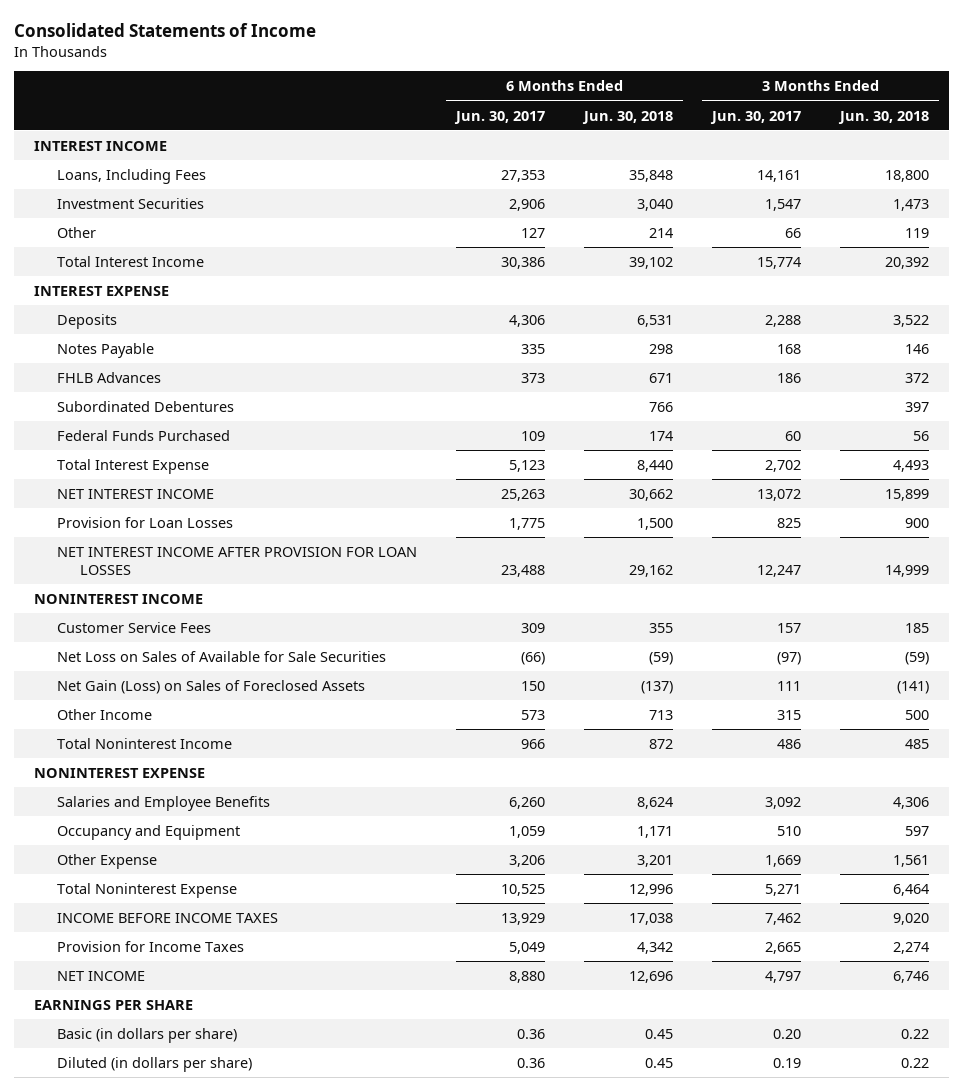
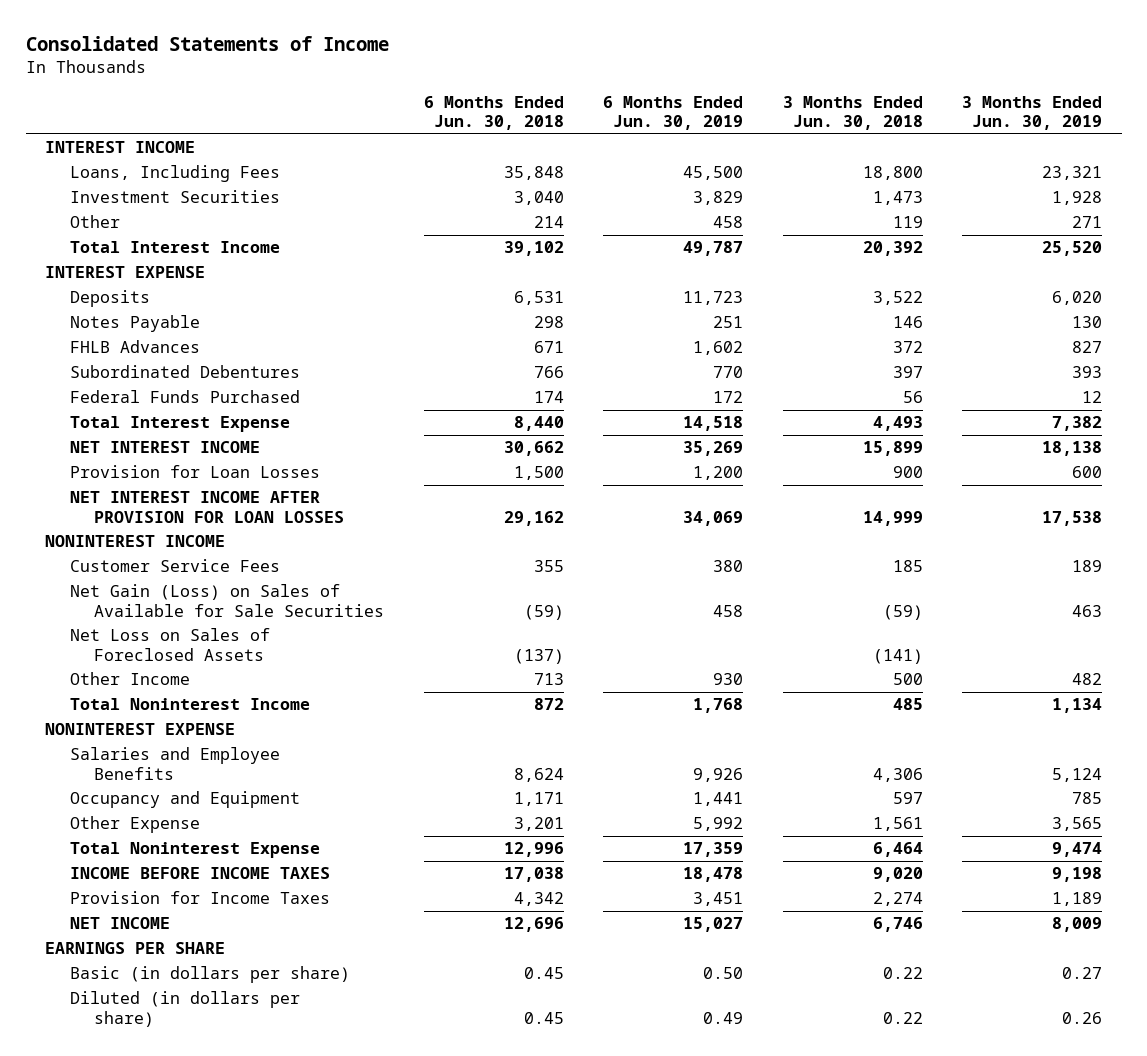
[453,110,545,124] Jun. 30, 2017 -> none
[710,110,802,124] Jun. 30, 2017 -> none
none -> [603,95,744,131] 6 Months Ended Jun. 30, 2019
none -> [961,95,1102,131] 3 Months Ended Jun. 30, 2019
[56,650,386,662] Net Loss on Sales of Available for Sale Securities -> [69,584,385,617] Net Gain (Loss) on Sales of Available for Sale Securities
[56,679,365,694] Net Gain (Loss) on Sales of Foreclosed Assets -> [69,628,270,661] Net Loss on Sales of Foreclosed Assets

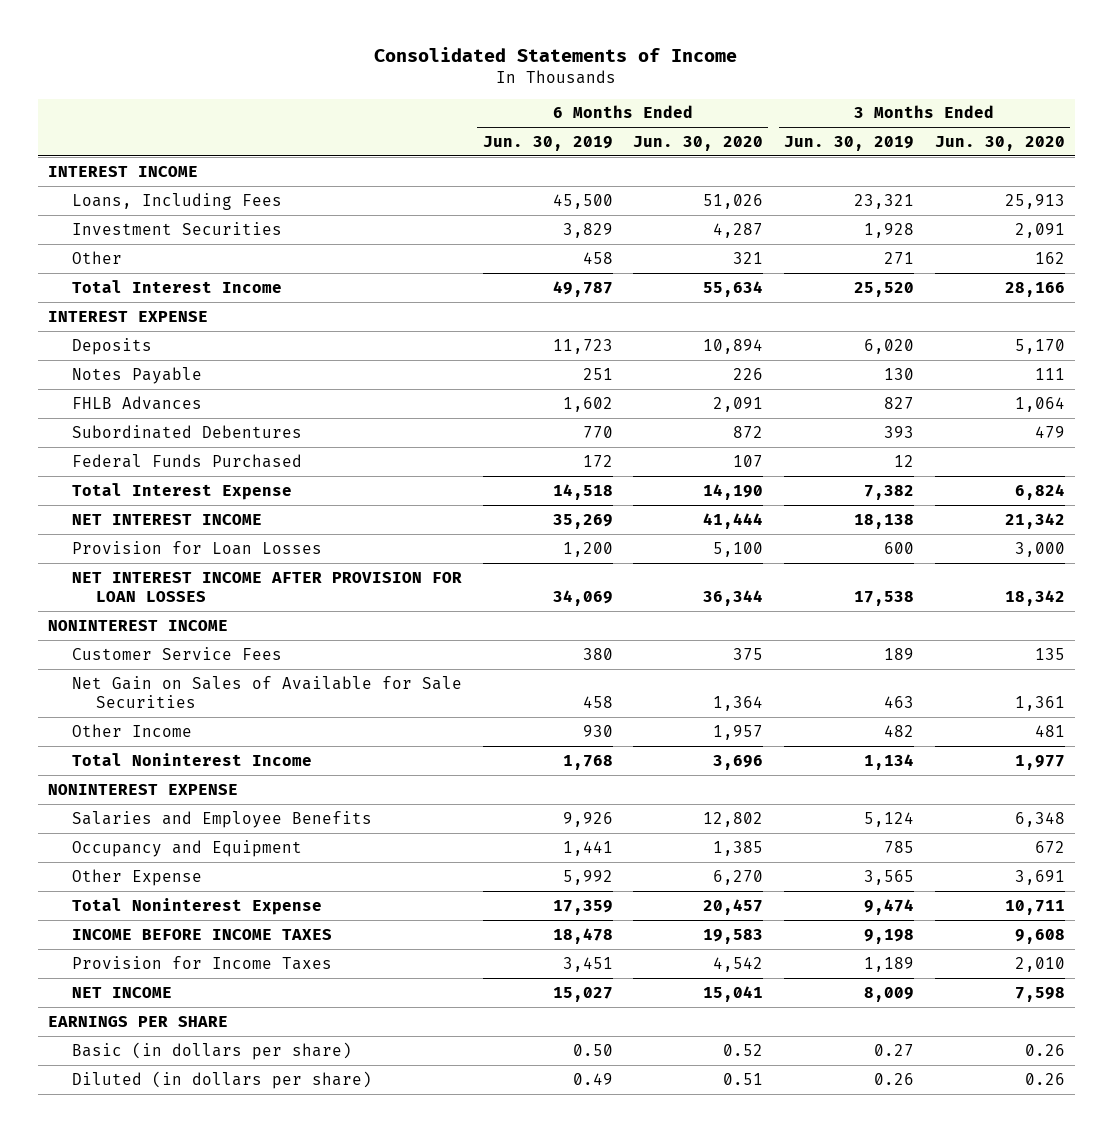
[423,95,564,131] 6 Months Ended Jun. 30, 2018 -> none
[782,95,923,131] 3 Months Ended Jun. 30, 2018 -> none
none -> [633,135,764,151] Jun. 30, 2020
none -> [934,135,1065,151] Jun. 30, 2020
[69,628,270,661] Net Loss on Sales of Foreclosed Assets -> none
[69,584,385,617] Net Gain (Loss) on Sales of Available for Sale Securities -> [71,675,462,709] Net Gain on Sales of Available for Sale Securities

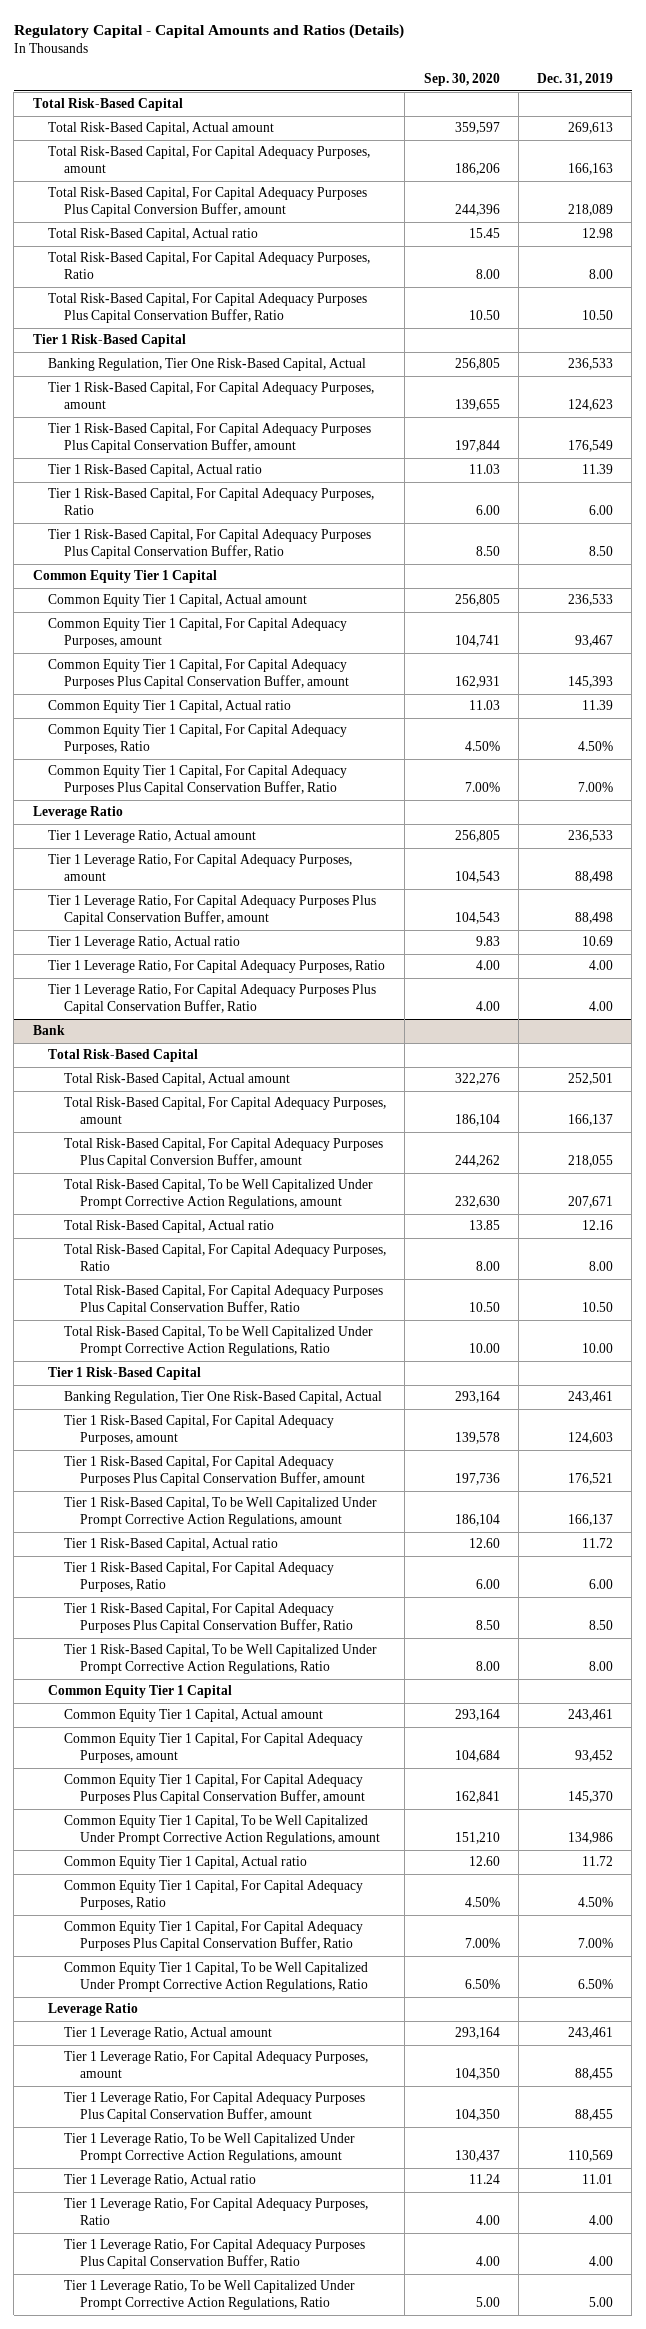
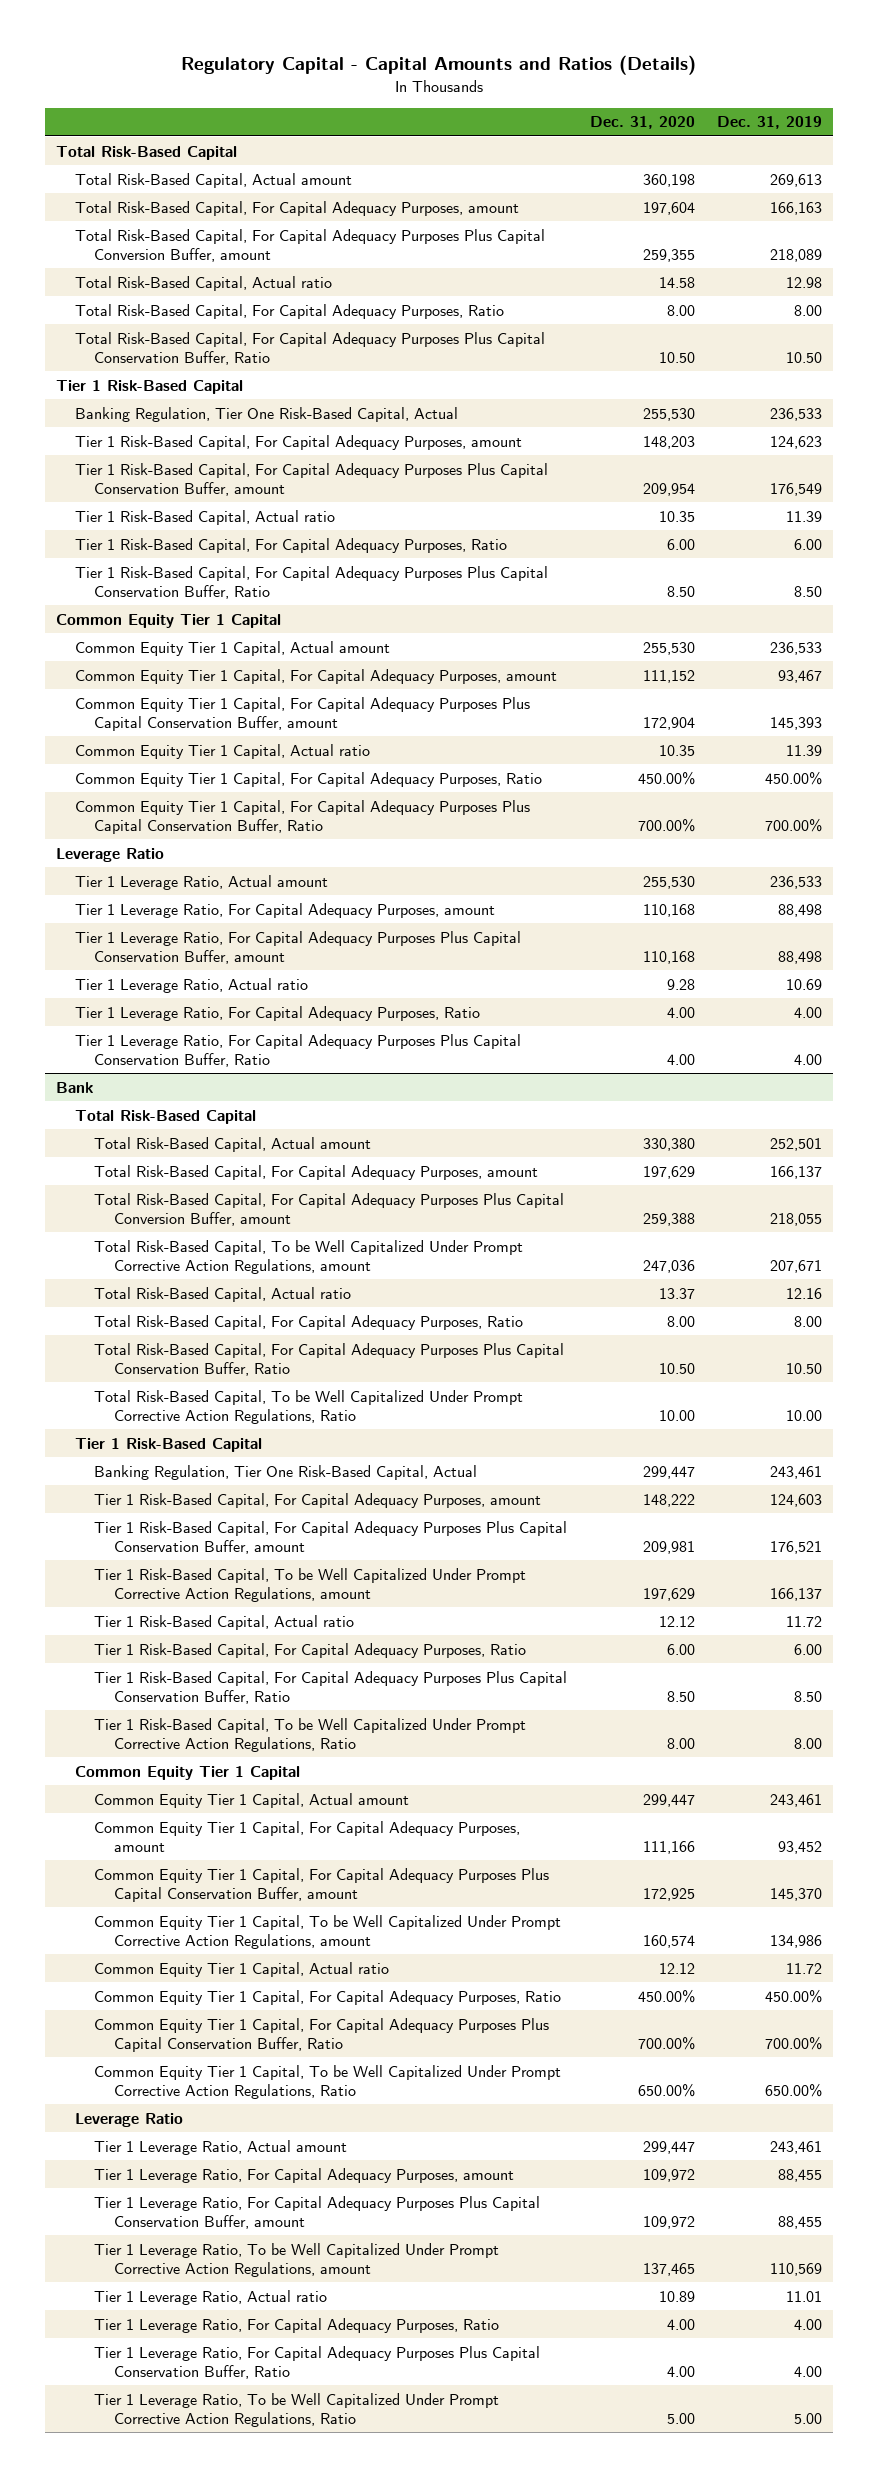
[423,73,500,87] Sep. 30, 2020 -> none
none -> [589,116,695,130] Dec. 31, 2020
[577,741,613,752] 4.50% -> [764,770,822,785] 450.00%
[577,782,613,793] 7.00% -> [764,817,822,832] 700.00%
[577,1897,613,1908] 4.50% -> [764,1988,822,2003] 450.00%
[577,1938,613,1949] 7.00% -> [764,2035,822,2050] 700.00%
[577,1979,613,1990] 6.50% -> [764,2082,822,2097] 650.00%

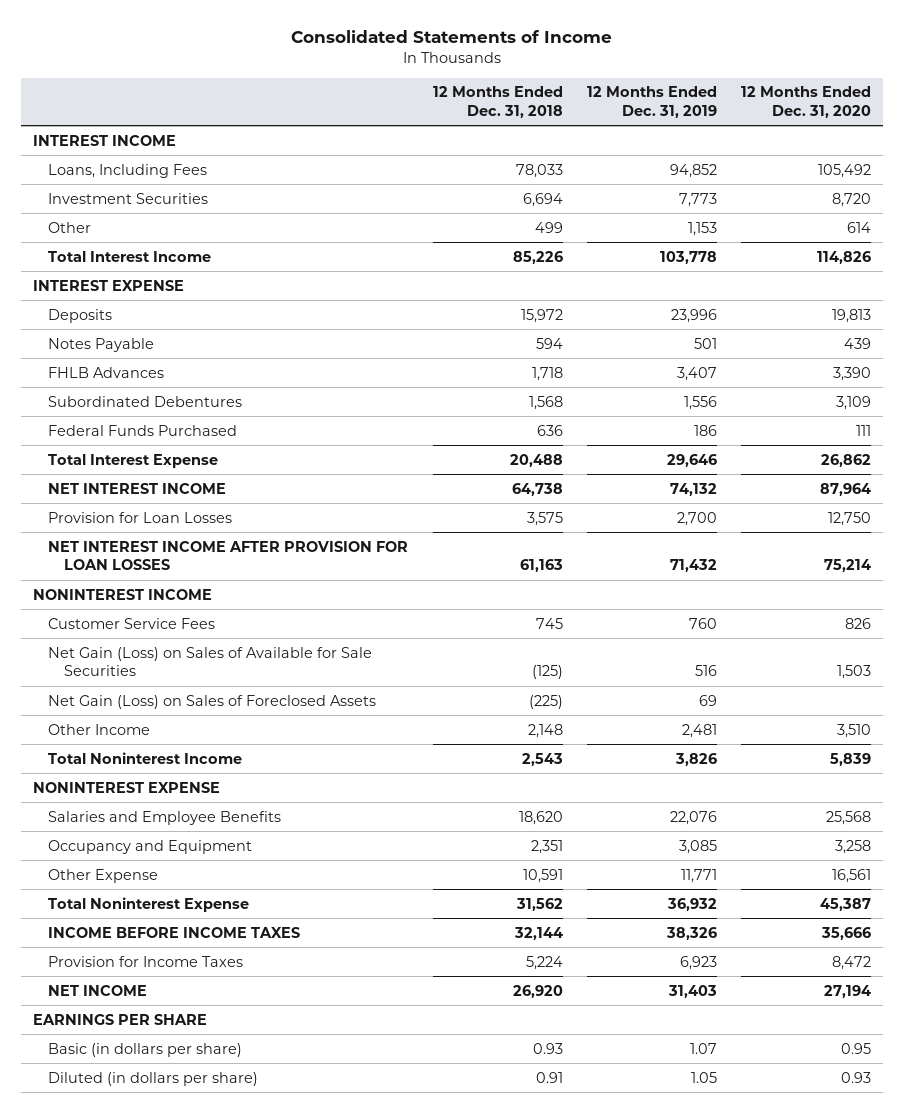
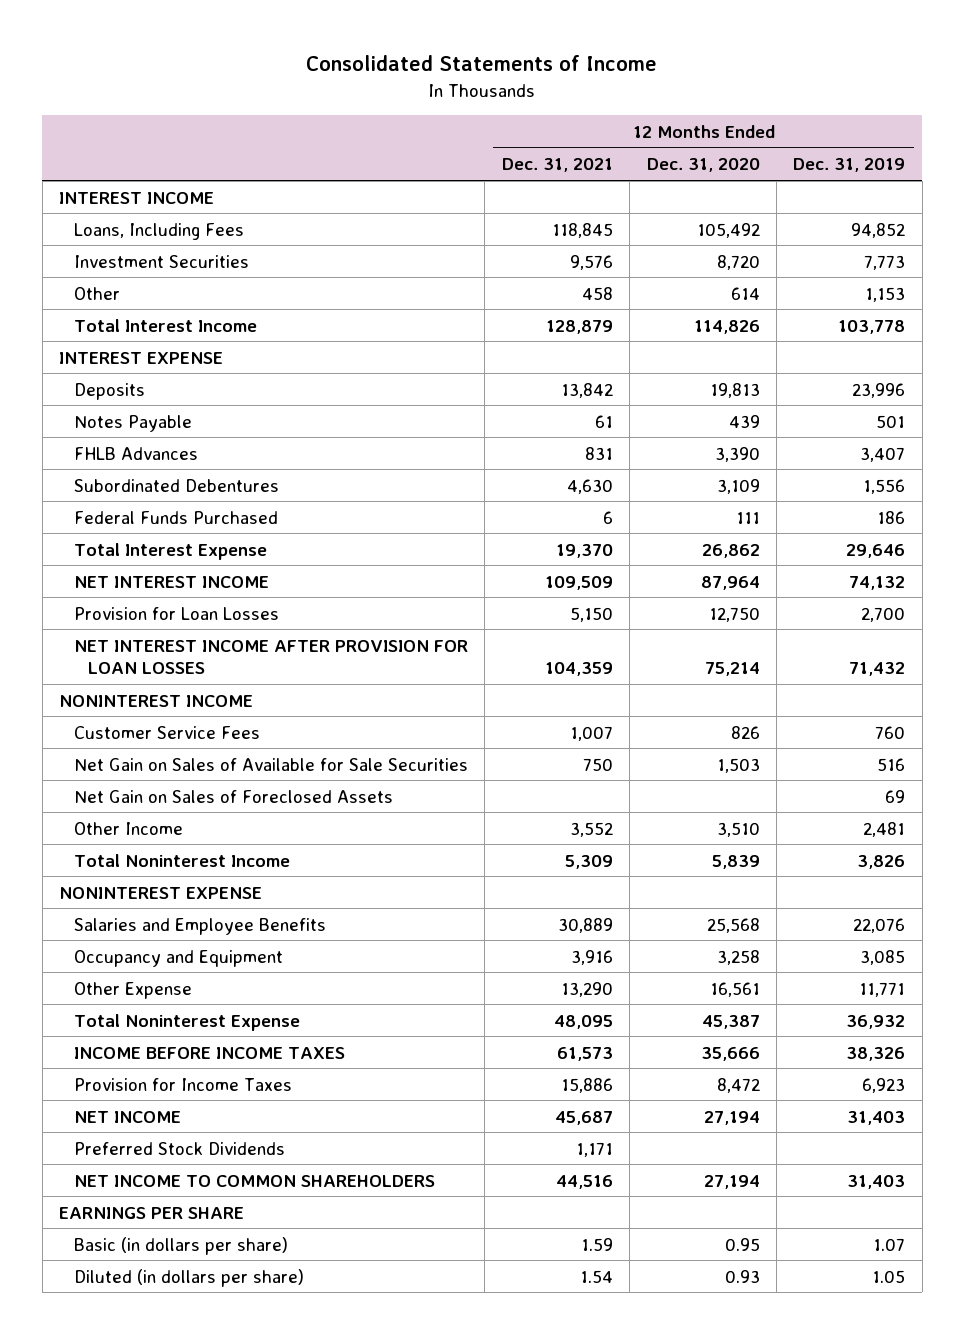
[432,86,563,118] 12 Months Ended Dec. 31, 2018 -> none
none -> [501,158,613,173] Dec. 31, 2021
[48,646,373,677] Net Gain (Loss) on Sales of Available for Sale Securities -> [73,757,468,771] Net Gain on Sales of Available for Sale Securities
[48,694,377,709] Net Gain (Loss) on Sales of Foreclosed Assets -> [73,789,393,803] Net Gain on Sales of Foreclosed Assets
none -> [73,1141,285,1155] Preferred Stock Dividends
none -> [73,1174,435,1187] NET INCOME TO COMMON SHAREHOLDERS

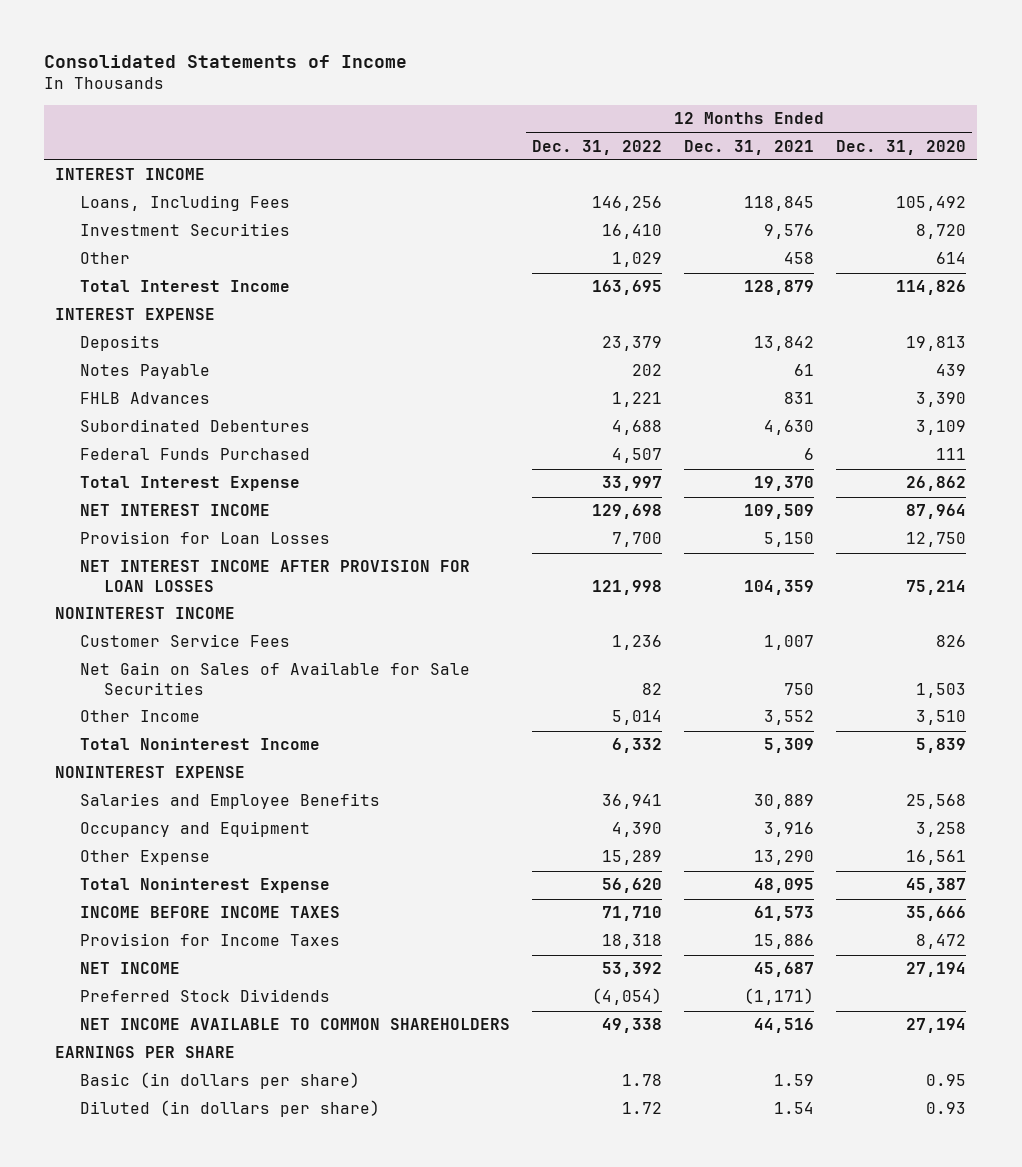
[793,158,906,173] Dec. 31, 2019 -> none
none -> [532,139,663,155] Dec. 31, 2022
[73,789,393,803] Net Gain on Sales of Foreclosed Assets -> none
[575,1141,613,1157] 1,171 -> [744,988,815,1006] (1,171)
[73,1174,435,1187] NET INCOME TO COMMON SHAREHOLDERS -> [79,1018,510,1031] NET INCOME AVAILABLE TO COMMON SHAREHOLDERS

